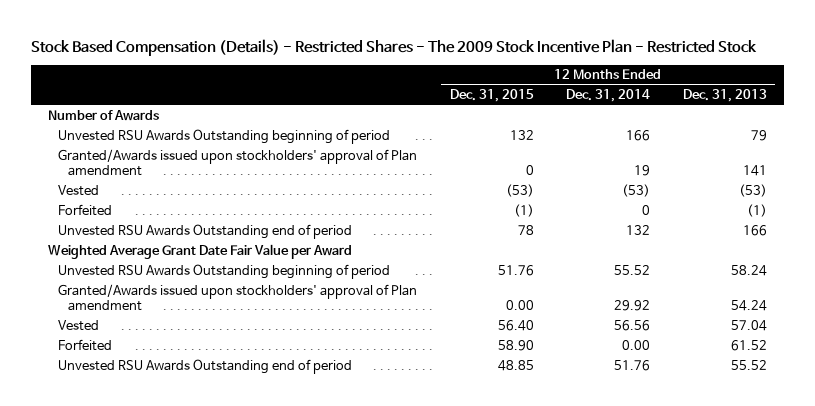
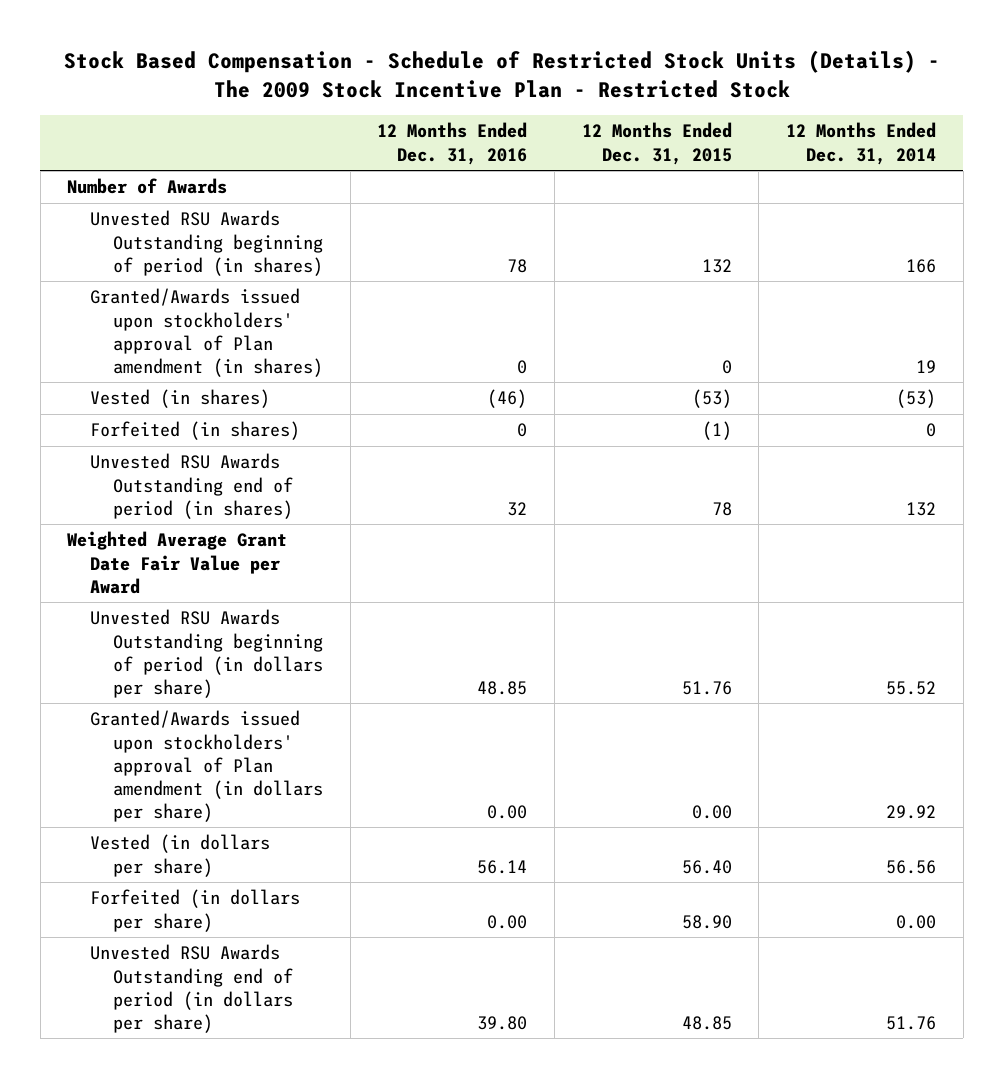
[31,38,758,56] Stock Based Compensation (Details) - Restricted Shares - The 2009 Stock Incentive Plan - Restricted Stock -> [63,50,940,98] Stock Based Compensation - Schedule of Restricted Stock Units (Details) - The 2009 Stock Incentive Plan - Restricted Stock
[683,89,768,103] Dec. 31, 2013 -> none
none -> [377,122,528,165] 12 Months Ended Dec. 31, 2016
[57,128,390,144] Unvested RSU Awards Outstanding beginning of period -> [90,210,323,276] Unvested RSU Awards Outstanding beginning of period (in shares)
[57,148,417,176] Granted/Awards issued upon stockholders' approval of Plan amendment -> [90,288,323,377] Granted/Awards issued upon stockholders' approval of Plan amendment (in shares)
[57,184,99,196] Vested -> [90,389,271,409] Vested (in shares)
[57,203,112,216] Forfeited -> [90,421,301,441] Forfeited (in shares)
[57,223,352,239] Unvested RSU Awards Outstanding end of period -> [90,453,293,519] Unvested RSU Awards Outstanding end of period (in shares)
[57,263,390,279] Unvested RSU Awards Outstanding beginning of period -> [90,609,323,698] Unvested RSU Awards Outstanding beginning of period (in dollars per share)
[57,283,417,311] Granted/Awards issued upon stockholders' approval of Plan amendment -> [90,710,323,822] Granted/Awards issued upon stockholders' approval of Plan amendment (in dollars per share)
[57,319,99,331] Vested -> [90,834,271,877] Vested (in dollars per share)
[57,338,112,351] Forfeited -> [90,889,301,932] Forfeited (in dollars per share)
[57,358,352,374] Unvested RSU Awards Outstanding end of period -> [90,944,293,1033] Unvested RSU Awards Outstanding end of period (in dollars per share)

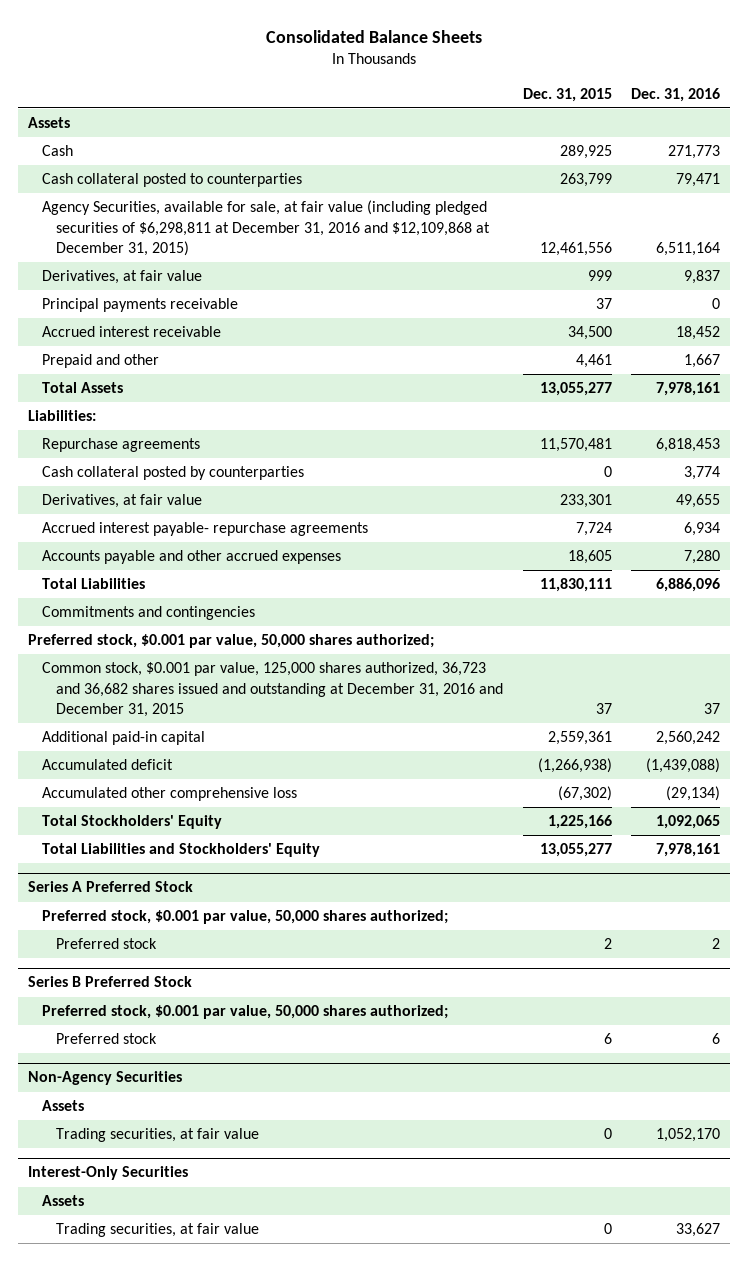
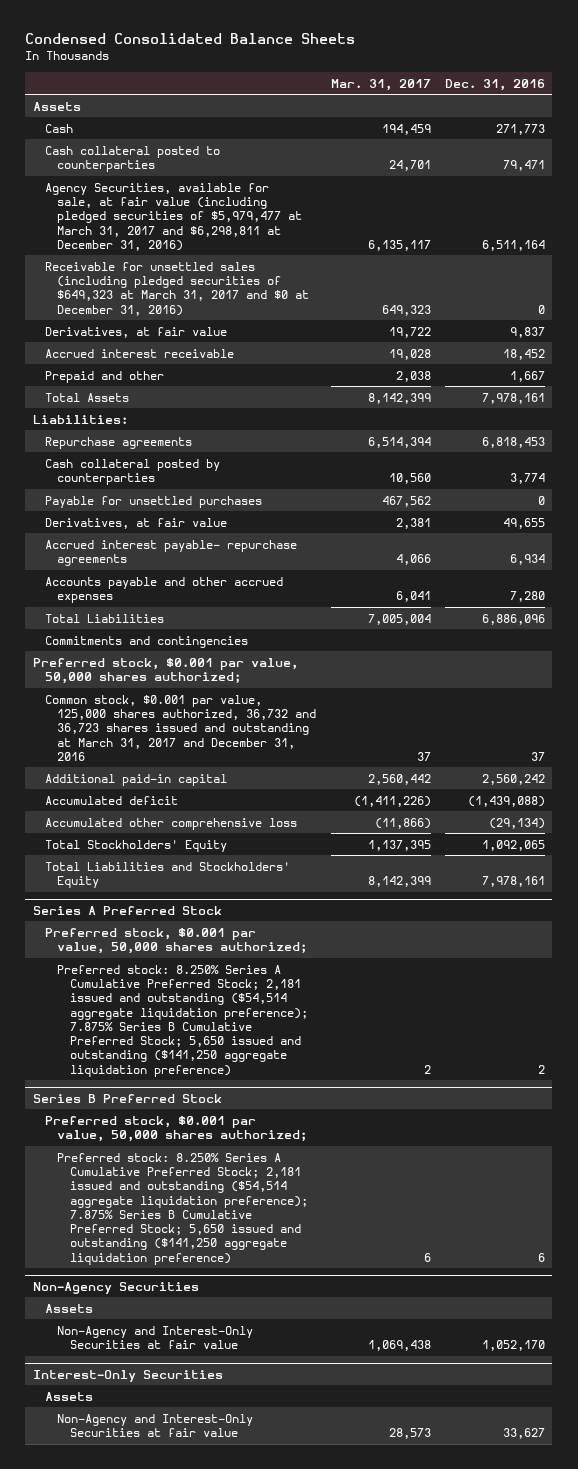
[265,29,482,43] Consolidated Balance Sheets -> [25,32,356,44] Condensed Consolidated Balance Sheets
[522,87,612,102] Dec. 31, 2015 -> none
none -> [330,78,431,91] Mar. 31, 2017
[42,200,491,256] Agency Securities, available for sale, at fair value (including pledged securities of $6,298,811 at December 31, 2016 and $12,109,868 at December 31, 2015) -> [45,182,303,251] Agency Securities, available for sale, at fair value (including pledged securities of $5,979,477 at March 31, 2017 and $6,298,811 at December 31, 2016)
none -> [45,261,310,316] Receivable for unsettled sales (including pledged securities of $649,323 at March 31, 2017 and $0 at December 31, 2016)
[42,298,239,313] Principal payments receivable -> none
none -> [45,495,263,508] Payable for unsettled purchases
[42,662,504,717] Common stock, $0.001 par value, 125,000 shares authorized, 36,723 and 36,682 shares issued and outstanding at December 31, 2016 and December 31, 2015 -> [45,694,317,761] Common stock, $0.001 par value, 125,000 shares authorized, 36,732 and 36,723 shares issued and outstanding at March 31, 2017 and December 31, 2016
[56,938,158,950] Preferred stock -> [57,964,308,1077] Preferred stock: 8.250% Series A Cumulative Preferred Stock; 2,181 issued and outstanding ($54,514 aggregate liquidation preference); 7.875% Series B Cumulative Preferred Stock; 5,650 issued and outstanding ($141,250 aggregate liquidation preference)
[56,1033,158,1045] Preferred stock -> [57,1152,308,1265] Preferred stock: 8.250% Series A Cumulative Preferred Stock; 2,181 issued and outstanding ($54,514 aggregate liquidation preference); 7.875% Series B Cumulative Preferred Stock; 5,650 issued and outstanding ($141,250 aggregate liquidation preference)
[56,1128,260,1143] Trading securities, at fair value -> [57,1325,254,1349] Non-Agency and Interest-Only Securities at fair value
[56,1223,260,1238] Trading securities, at fair value -> [57,1413,254,1437] Non-Agency and Interest-Only Securities at fair value

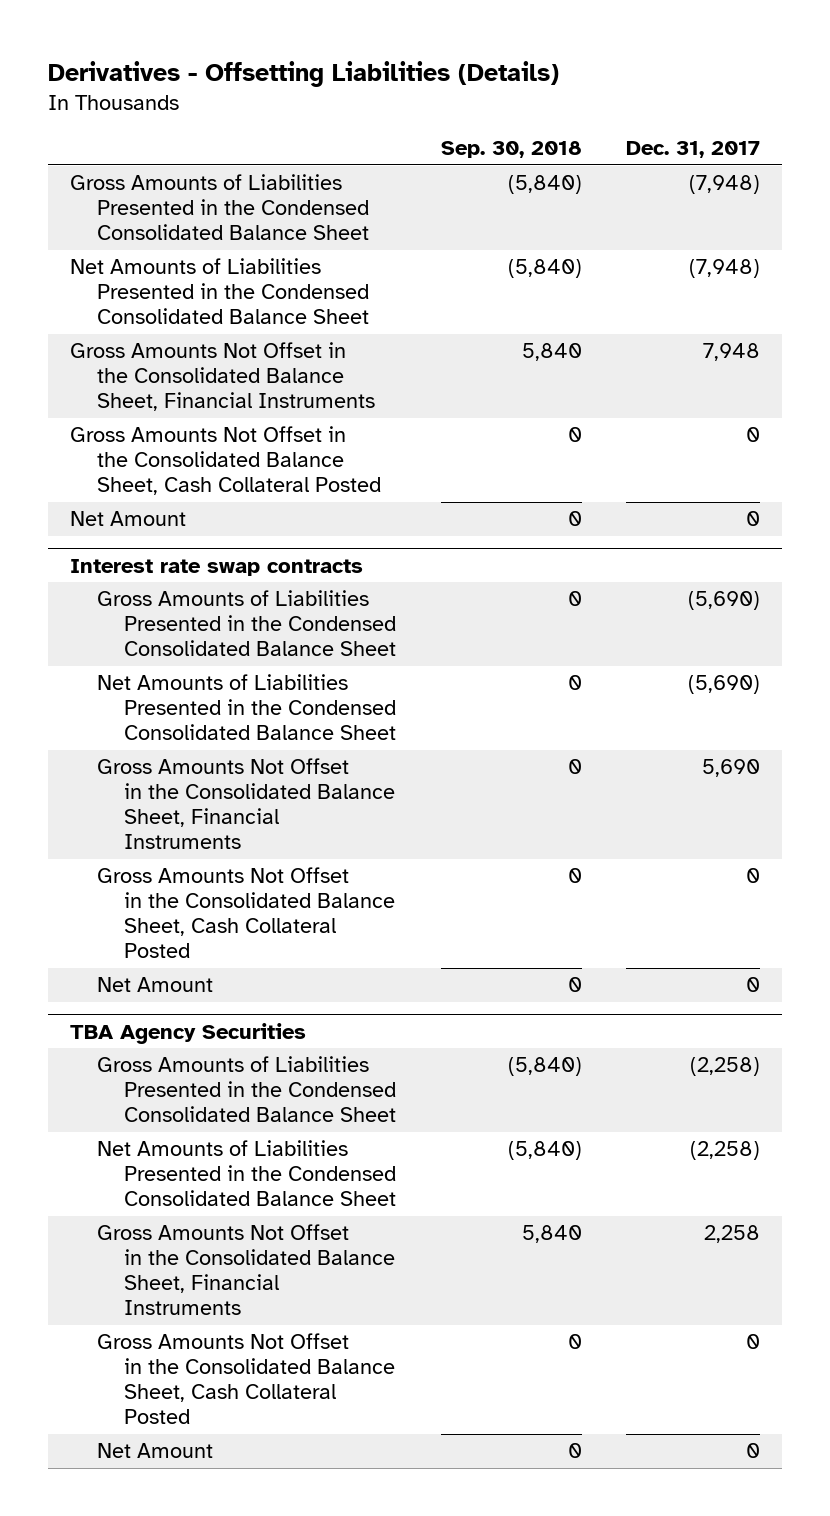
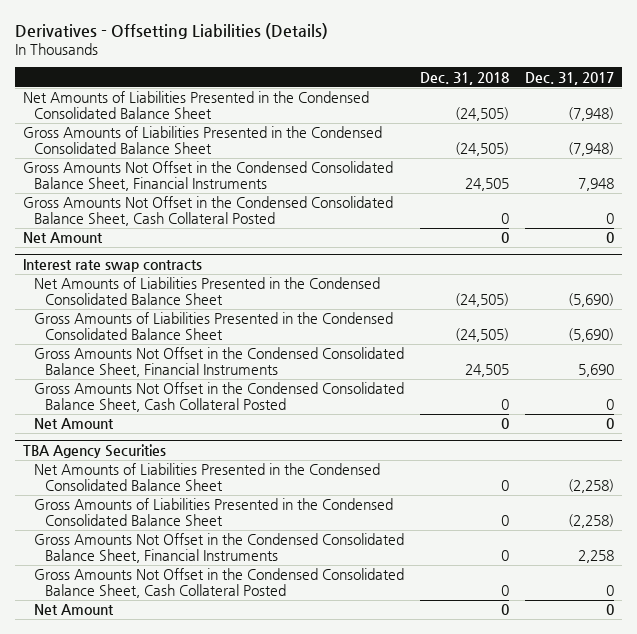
[440,141,582,159] Sep. 30, 2018 -> none
none -> [419,71,509,85] Dec. 31, 2018
[69,174,370,241] Gross Amounts of Liabilities Presented in the Condensed Consolidated Balance Sheet -> [23,126,383,154] Gross Amounts of Liabilities Presented in the Condensed Consolidated Balance Sheet
[69,342,376,412] Gross Amounts Not Offset in the Consolidated Balance Sheet, Financial Instruments -> [23,161,394,191] Gross Amounts Not Offset in the Condensed Consolidated Balance Sheet, Financial Instruments
[69,426,382,496] Gross Amounts Not Offset in the Consolidated Balance Sheet, Cash Collateral Posted -> [23,196,394,226] Gross Amounts Not Offset in the Condensed Consolidated Balance Sheet, Cash Collateral Posted
[97,590,397,657] Gross Amounts of Liabilities Presented in the Condensed Consolidated Balance Sheet -> [33,312,393,340] Gross Amounts of Liabilities Presented in the Condensed Consolidated Balance Sheet
[97,758,396,850] Gross Amounts Not Offset in the Consolidated Balance Sheet, Financial Instruments -> [33,347,404,377] Gross Amounts Not Offset in the Condensed Consolidated Balance Sheet, Financial Instruments
[97,867,396,959] Gross Amounts Not Offset in the Consolidated Balance Sheet, Cash Collateral Posted -> [33,382,404,412] Gross Amounts Not Offset in the Condensed Consolidated Balance Sheet, Cash Collateral Posted
[97,1056,397,1123] Gross Amounts of Liabilities Presented in the Condensed Consolidated Balance Sheet -> [33,498,393,526] Gross Amounts of Liabilities Presented in the Condensed Consolidated Balance Sheet
[97,1224,396,1316] Gross Amounts Not Offset in the Consolidated Balance Sheet, Financial Instruments -> [33,533,404,563] Gross Amounts Not Offset in the Condensed Consolidated Balance Sheet, Financial Instruments
[97,1333,396,1425] Gross Amounts Not Offset in the Consolidated Balance Sheet, Cash Collateral Posted -> [33,568,404,598] Gross Amounts Not Offset in the Condensed Consolidated Balance Sheet, Cash Collateral Posted

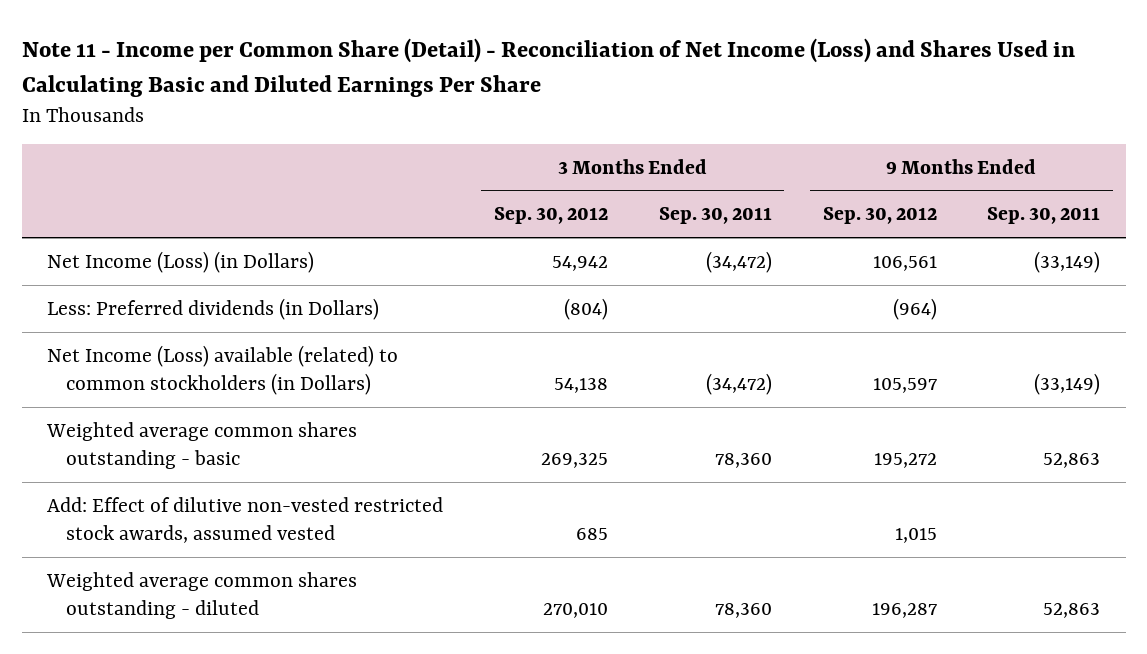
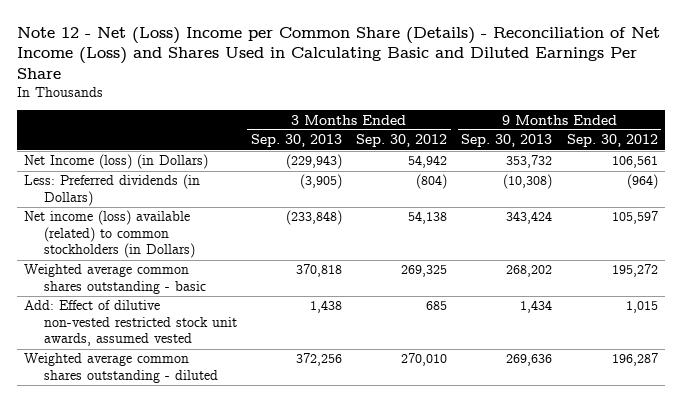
[21,37,1075,97] Note 11 - Income per Common Share (Detail) - Reconciliation of Net Income (Loss) and Shares Used in Calculating Basic and Diluted Earnings Per Share -> [16,26,660,79] Note 12 - Net (Loss) Income per Common Share (Details) - Reconciliation of Net Income (Loss) and Shares Used in Calculating Basic and Diluted Earnings Per Share
[658,207,772,225] Sep. 30, 2011 -> none
[987,207,1101,225] Sep. 30, 2011 -> none
none -> [250,134,342,148] Sep. 30, 2013
none -> [461,134,553,148] Sep. 30, 2013
[47,250,315,273] Net Income (Loss) (in Dollars) -> [24,154,209,170] Net Income (loss) (in Dollars)
[47,344,399,396] Net Income (Loss) available (related) to common stockholders (in Dollars) -> [24,210,195,259] Net income (loss) available (related) to common stockholders (in Dollars)
[47,496,444,544] Add: Effect of dilutive non-vested restricted stock awards, assumed vested -> [24,300,237,347] Add: Effect of dilutive non-vested restricted stock unit awards, assumed vested

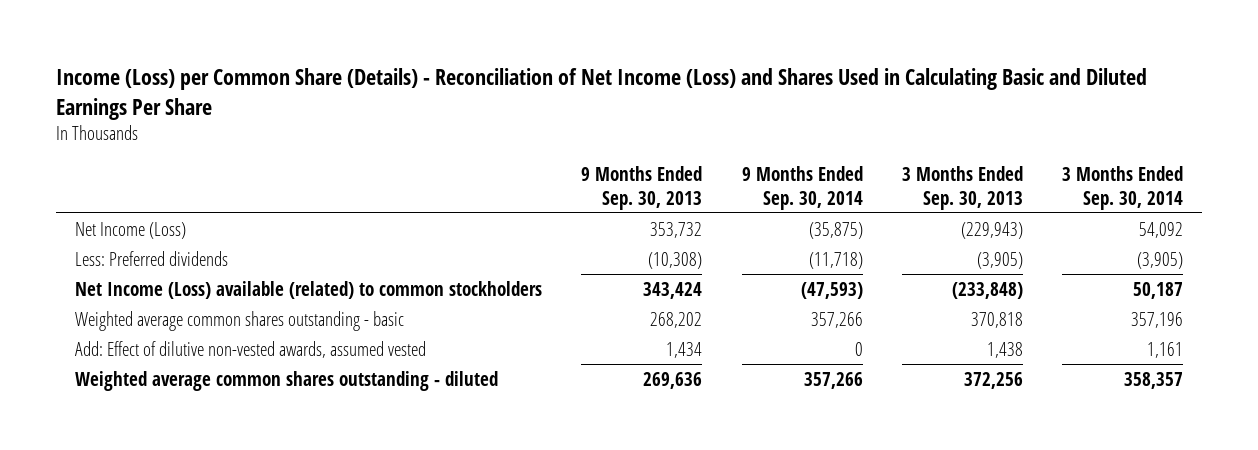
[16,26,660,79] Note 12 - Net (Loss) Income per Common Share (Details) - Reconciliation of Net Income (Loss) and Shares Used in Calculating Basic and Diluted Earnings Per Share -> [55,68,1147,120] Income (Loss) per Common Share (Details) - Reconciliation of Net Income (Loss) and Shares Used in Calculating Basic and Diluted Earnings Per Share
[356,134,448,148] Sep. 30, 2012 -> none
[566,134,658,148] Sep. 30, 2012 -> none
none -> [741,165,863,210] 9 Months Ended Sep. 30, 2014
none -> [1061,165,1183,210] 3 Months Ended Sep. 30, 2014
[24,154,209,170] Net Income (loss) (in Dollars) -> [75,221,187,239] Net Income (Loss)
[24,174,201,206] Less: Preferred dividends (in Dollars) -> [75,250,229,266] Less: Preferred dividends
[24,210,195,259] Net income (loss) available (related) to common stockholders (in Dollars) -> [75,280,543,299] Net Income (Loss) available (related) to common stockholders
[24,300,237,347] Add: Effect of dilutive non-vested restricted stock unit awards, assumed vested -> [75,340,427,358] Add: Effect of dilutive non-vested awards, assumed vested

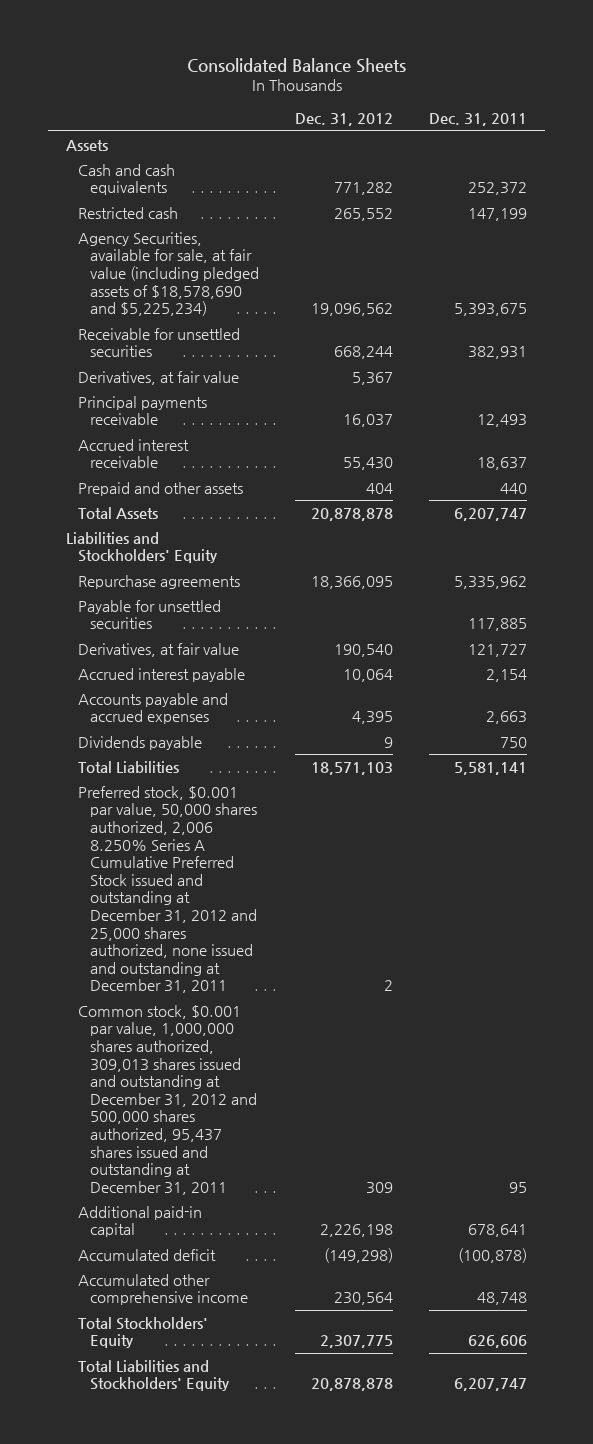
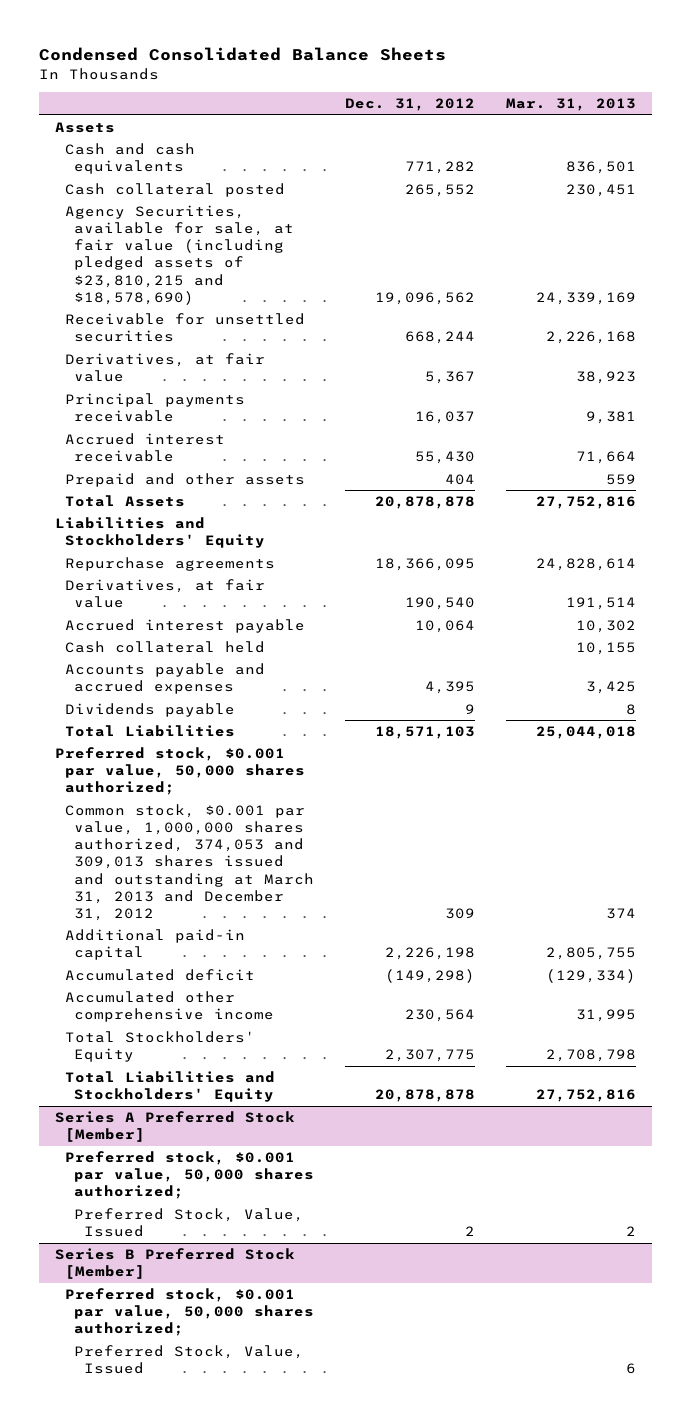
[186,57,406,73] Consolidated Balance Sheets -> [39,47,447,62] Condensed Consolidated Balance Sheets
[429,113,528,127] Dec. 31, 2011 -> none
none -> [506,98,637,112] Mar. 31, 2013
[77,206,178,219] Restricted cash -> [64,182,285,197] Cash collateral posted
[77,231,259,317] Agency Securities, available for sale, at fair value (including pledged assets of $18,578,690 and $5,225,234) -> [64,204,295,305] Agency Securities, available for sale, at fair value (including pledged assets of $23,810,215 and $18,578,690)
[77,599,221,630] Payable for unsettled securities -> none
none -> [64,640,265,653] Cash collateral held
[77,785,257,994] Preferred stock, $0.001 par value, 50,000 shares authorized, 2,006 8.250% Series A Cumulative Preferred Stock issued and outstanding at December 31, 2012 and 25,000 shares authorized, none issued and outstanding at December 31, 2011 -> none
none -> [54,746,305,796] Preferred stock, $0.001 par value, 50,000 shares authorized;
[77,1004,257,1195] Common stock, $0.001 par value, 1,000,000 shares authorized, 309,013 shares issued and outstanding at December 31, 2012 and 500,000 shares authorized, 95,437 shares issued and outstanding at December 31, 2011 -> [64,803,315,921] Common stock, $0.001 par value, 1,000,000 shares authorized, 374,053 and 309,013 shares issued and outstanding at March 31, 2013 and December 31, 2012
none -> [54,1110,295,1143] Series A Preferred Stock [Member]
none -> [64,1150,315,1200] Preferred stock, $0.001 par value, 50,000 shares authorized;
none -> [74,1207,305,1238] Preferred Stock, Value, Issued
none -> [54,1247,295,1280] Series B Preferred Stock [Member]
none -> [64,1287,315,1337] Preferred stock, $0.001 par value, 50,000 shares authorized;
none -> [74,1344,305,1375] Preferred Stock, Value, Issued

